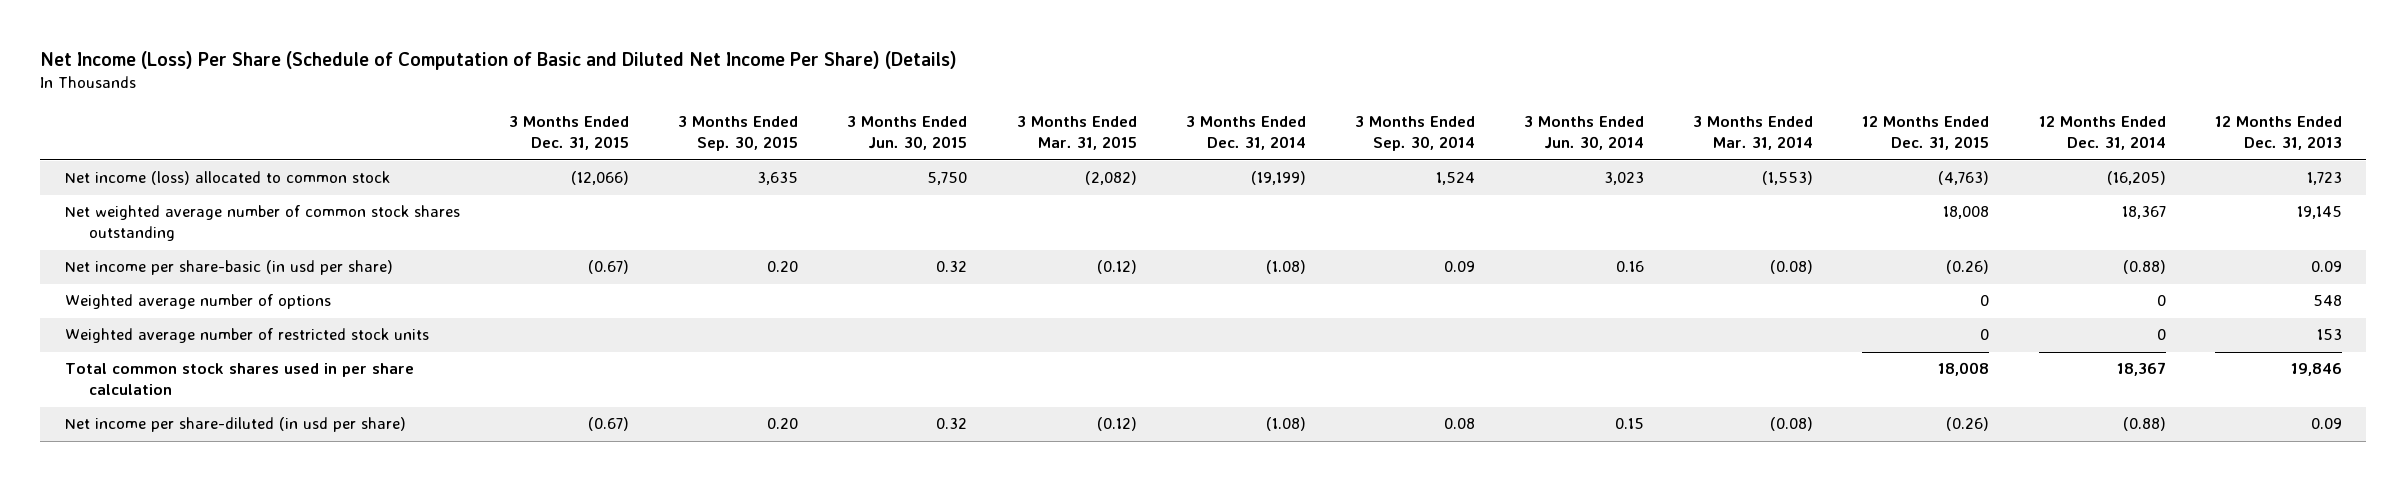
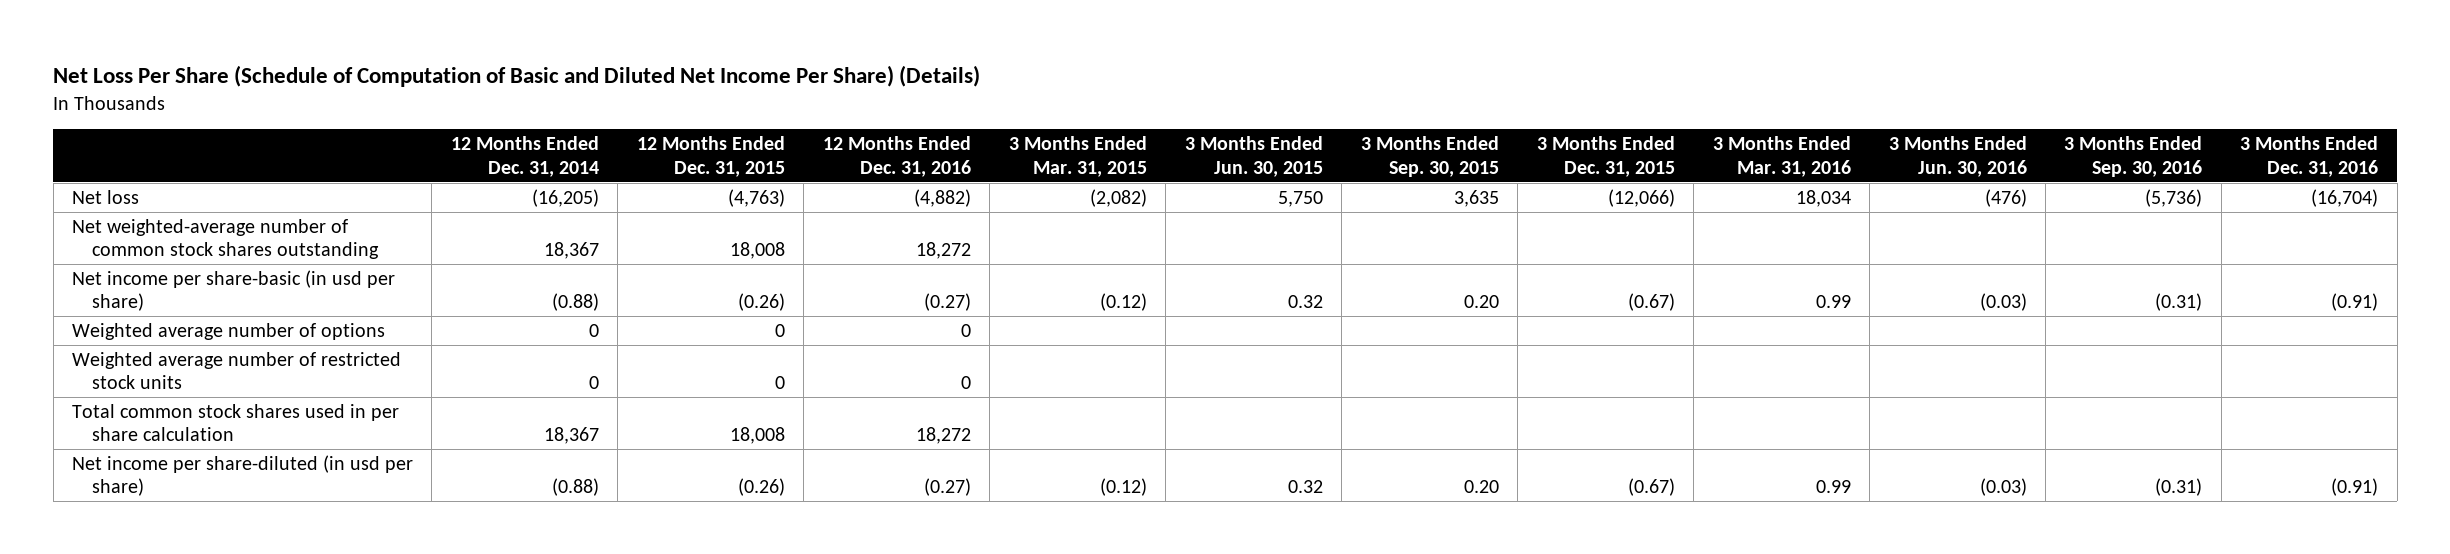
[40,51,958,71] Net Income (Loss) Per Share (Schedule of Computation of Basic and Diluted Net Income Per Share) (Details) -> [53,65,981,88] Net Loss Per Share (Schedule of Computation of Basic and Diluted Net Income Per Share) (Details)
[1185,116,1306,151] 3 Months Ended Dec. 31, 2014 -> none
[1354,116,1475,152] 3 Months Ended Sep. 30, 2014 -> none
[1524,116,1645,151] 3 Months Ended Jun. 30, 2014 -> none
[1693,116,1814,151] 3 Months Ended Mar. 31, 2014 -> none
[2214,116,2342,151] 12 Months Ended Dec. 31, 2013 -> none
none -> [822,136,971,177] 12 Months Ended Dec. 31, 2016
none -> [1712,136,1851,177] 3 Months Ended Mar. 31, 2016
none -> [1888,136,2027,177] 3 Months Ended Jun. 30, 2016
none -> [2064,136,2203,177] 3 Months Ended Sep. 30, 2016
none -> [2240,136,2379,177] 3 Months Ended Dec. 31, 2016
[64,171,390,186] Net income (loss) allocated to common stock -> [71,189,139,204] Net loss
[64,205,460,242] Net weighted average number of common stock shares outstanding -> [71,218,380,260] Net weighted-average number of common stock shares outstanding

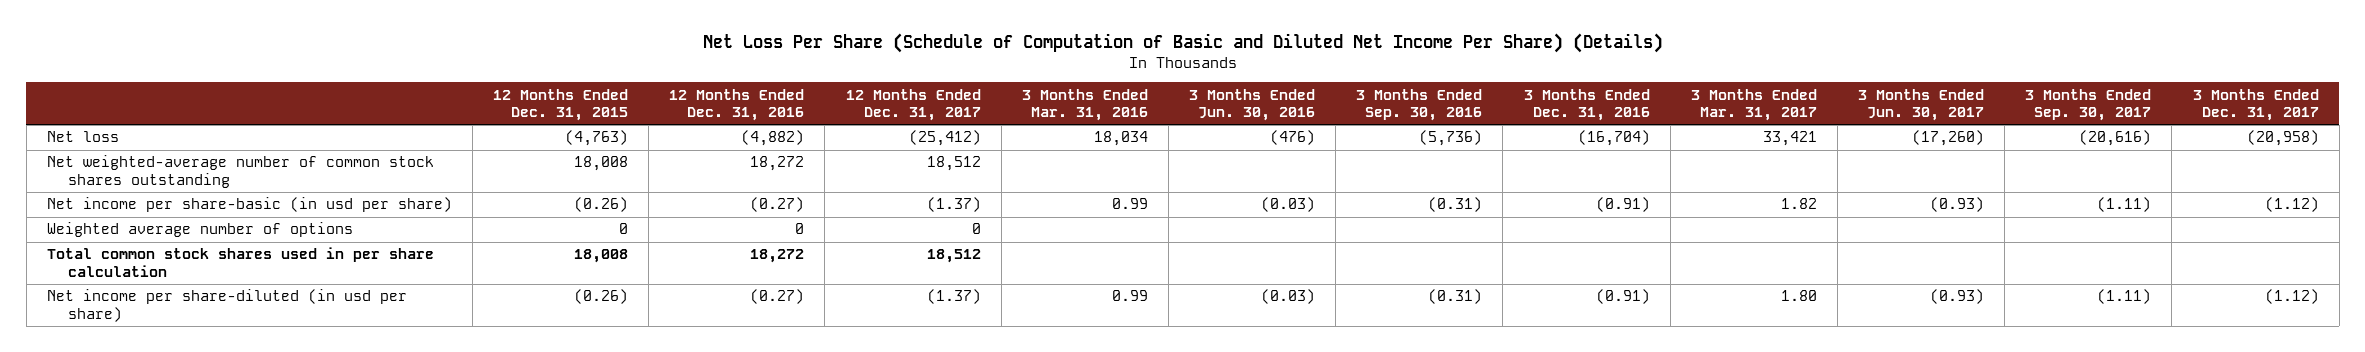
[450,136,599,177] 12 Months Ended Dec. 31, 2014 -> none
[1008,136,1147,177] 3 Months Ended Mar. 31, 2015 -> none
[1184,136,1323,177] 3 Months Ended Jun. 30, 2015 -> none
[1360,136,1499,177] 3 Months Ended Sep. 30, 2015 -> none
[1536,136,1675,177] 3 Months Ended Dec. 31, 2015 -> none
none -> [845,88,981,121] 12 Months Ended Dec. 31, 2017
none -> [1690,88,1817,121] 3 Months Ended Mar. 31, 2017
none -> [1858,88,1985,121] 3 Months Ended Jun. 30, 2017
none -> [2025,88,2152,121] 3 Months Ended Sep. 30, 2017
none -> [2192,88,2319,121] 3 Months Ended Dec. 31, 2017
[71,351,401,390] Weighted average number of restricted stock units -> none

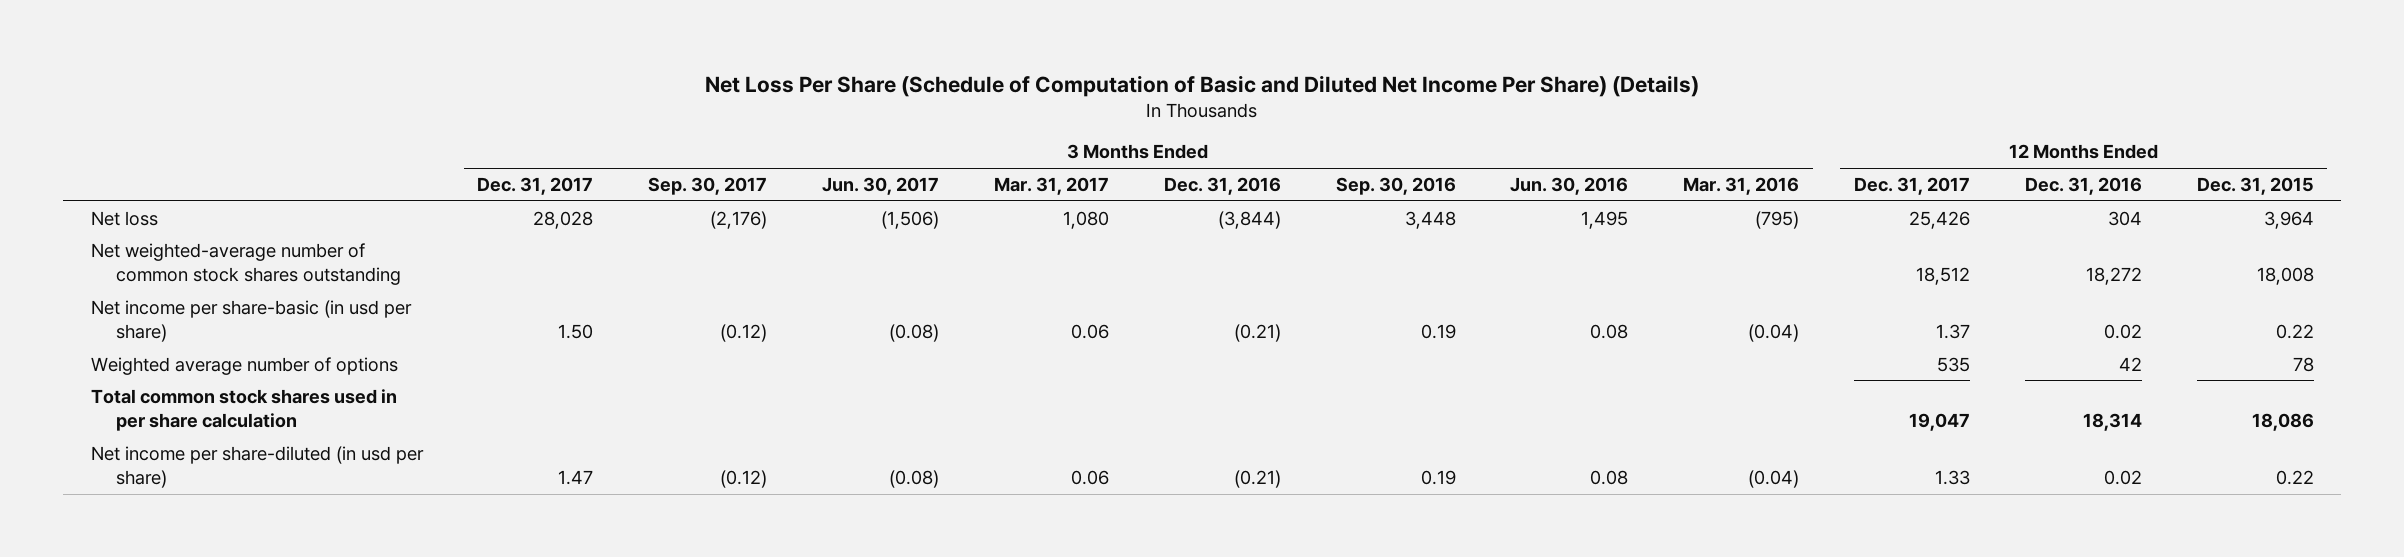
[565,130,629,147] (4,763) -> [2263,210,2314,229] 3,964
[741,130,805,147] (4,882) -> [2107,210,2142,226] 304
[908,130,981,147] (25,412) -> [1909,210,1971,229] 25,426
[1093,131,1148,147] 18,034 -> [1755,210,1800,229] (795)
[1270,130,1316,146] (476) -> [1581,210,1629,229] 1,495
[1419,130,1483,147] (5,736) -> [1404,210,1456,229] 3,448
[1577,130,1650,147] (16,704) -> [1217,210,1281,229] (3,844)
[1762,131,1817,147] 33,421 -> [1062,210,1109,229] 1,080
[1912,130,1985,147] (17,260) -> [881,210,940,229] (1,506)
[2079,130,2152,147] (20,616) -> [710,210,768,229] (2,176)
[2246,130,2319,147] (20,958) -> [533,210,594,229] 28,028
[574,197,629,213] (0.26) -> [2275,323,2314,339] 0.22
[750,197,805,213] (0.27) -> [2103,323,2142,339] 0.02
[926,197,981,213] (1.37) -> [1936,323,1971,339] 1.37
[1111,198,1148,210] 0.99 -> [1748,323,1800,342] (0.04)
[1261,197,1316,213] (0.03) -> [1590,323,1629,339] 0.08
[1428,197,1483,213] (0.31) -> [1420,323,1456,339] 0.19
[1595,197,1650,213] (0.91) -> [1233,323,1281,342] (0.21)
[1780,198,1817,210] 1.82 -> [1070,323,1109,339] 0.06
[1930,197,1985,213] (0.93) -> [889,323,940,342] (0.08)
[2097,197,2152,213] (1.11) -> [720,323,768,342] (0.12)
[2264,197,2319,213] (1.12) -> [558,323,594,339] 1.50
[619,223,629,235] 0 -> [2292,356,2314,372] 78
[795,223,805,235] 0 -> [2118,356,2142,371] 42
[971,223,981,235] 0 -> [1937,356,1971,372] 535
[574,249,629,264] 18,008 -> [2251,412,2314,431] 18,086
[750,249,805,264] 18,272 -> [2082,412,2142,431] 18,314
[926,249,981,264] 18,512 -> [1909,412,1971,431] 19,047
[574,289,629,305] (0.26) -> [2275,469,2314,485] 0.22
[750,289,805,305] (0.27) -> [2103,469,2142,485] 0.02
[926,289,981,305] (1.37) -> [1935,469,1971,485] 1.33
[1111,290,1148,302] 0.99 -> [1748,469,1800,488] (0.04)
[1261,289,1316,305] (0.03) -> [1590,469,1629,485] 0.08
[1428,289,1483,305] (0.31) -> [1420,469,1456,485] 0.19
[1595,289,1650,305] (0.91) -> [1233,469,1281,488] (0.21)
[1780,290,1817,302] 1.80 -> [1070,469,1109,485] 0.06
[1930,289,1985,305] (0.93) -> [889,469,940,488] (0.08)
[2097,289,2152,305] (1.11) -> [720,469,768,488] (0.12)
[2264,289,2319,305] (1.12) -> [558,469,594,485] 1.47

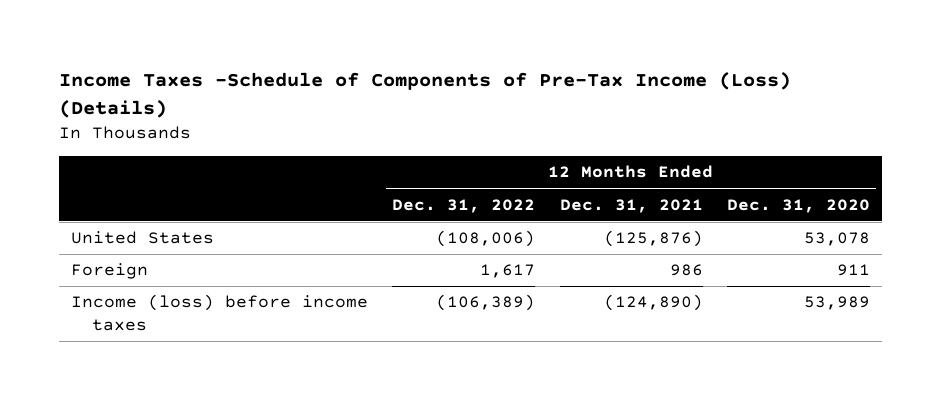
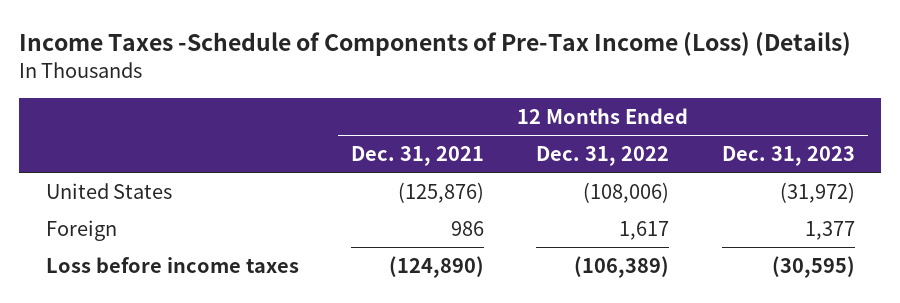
[726,198,870,213] Dec. 31, 2020 -> none
none -> [721,146,855,167] Dec. 31, 2023
[70,294,368,332] Income (loss) before income taxes -> [45,257,299,274] Loss before income taxes

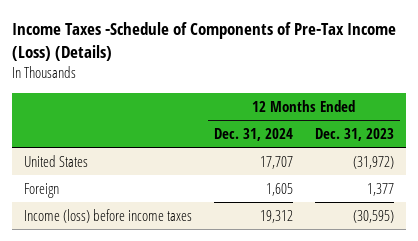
[350,146,484,167] Dec. 31, 2021 -> none
[536,146,670,167] Dec. 31, 2022 -> none
none -> [214,127,294,141] Dec. 31, 2024
[45,257,299,274] Loss before income taxes -> [23,208,192,223] Income (loss) before income taxes

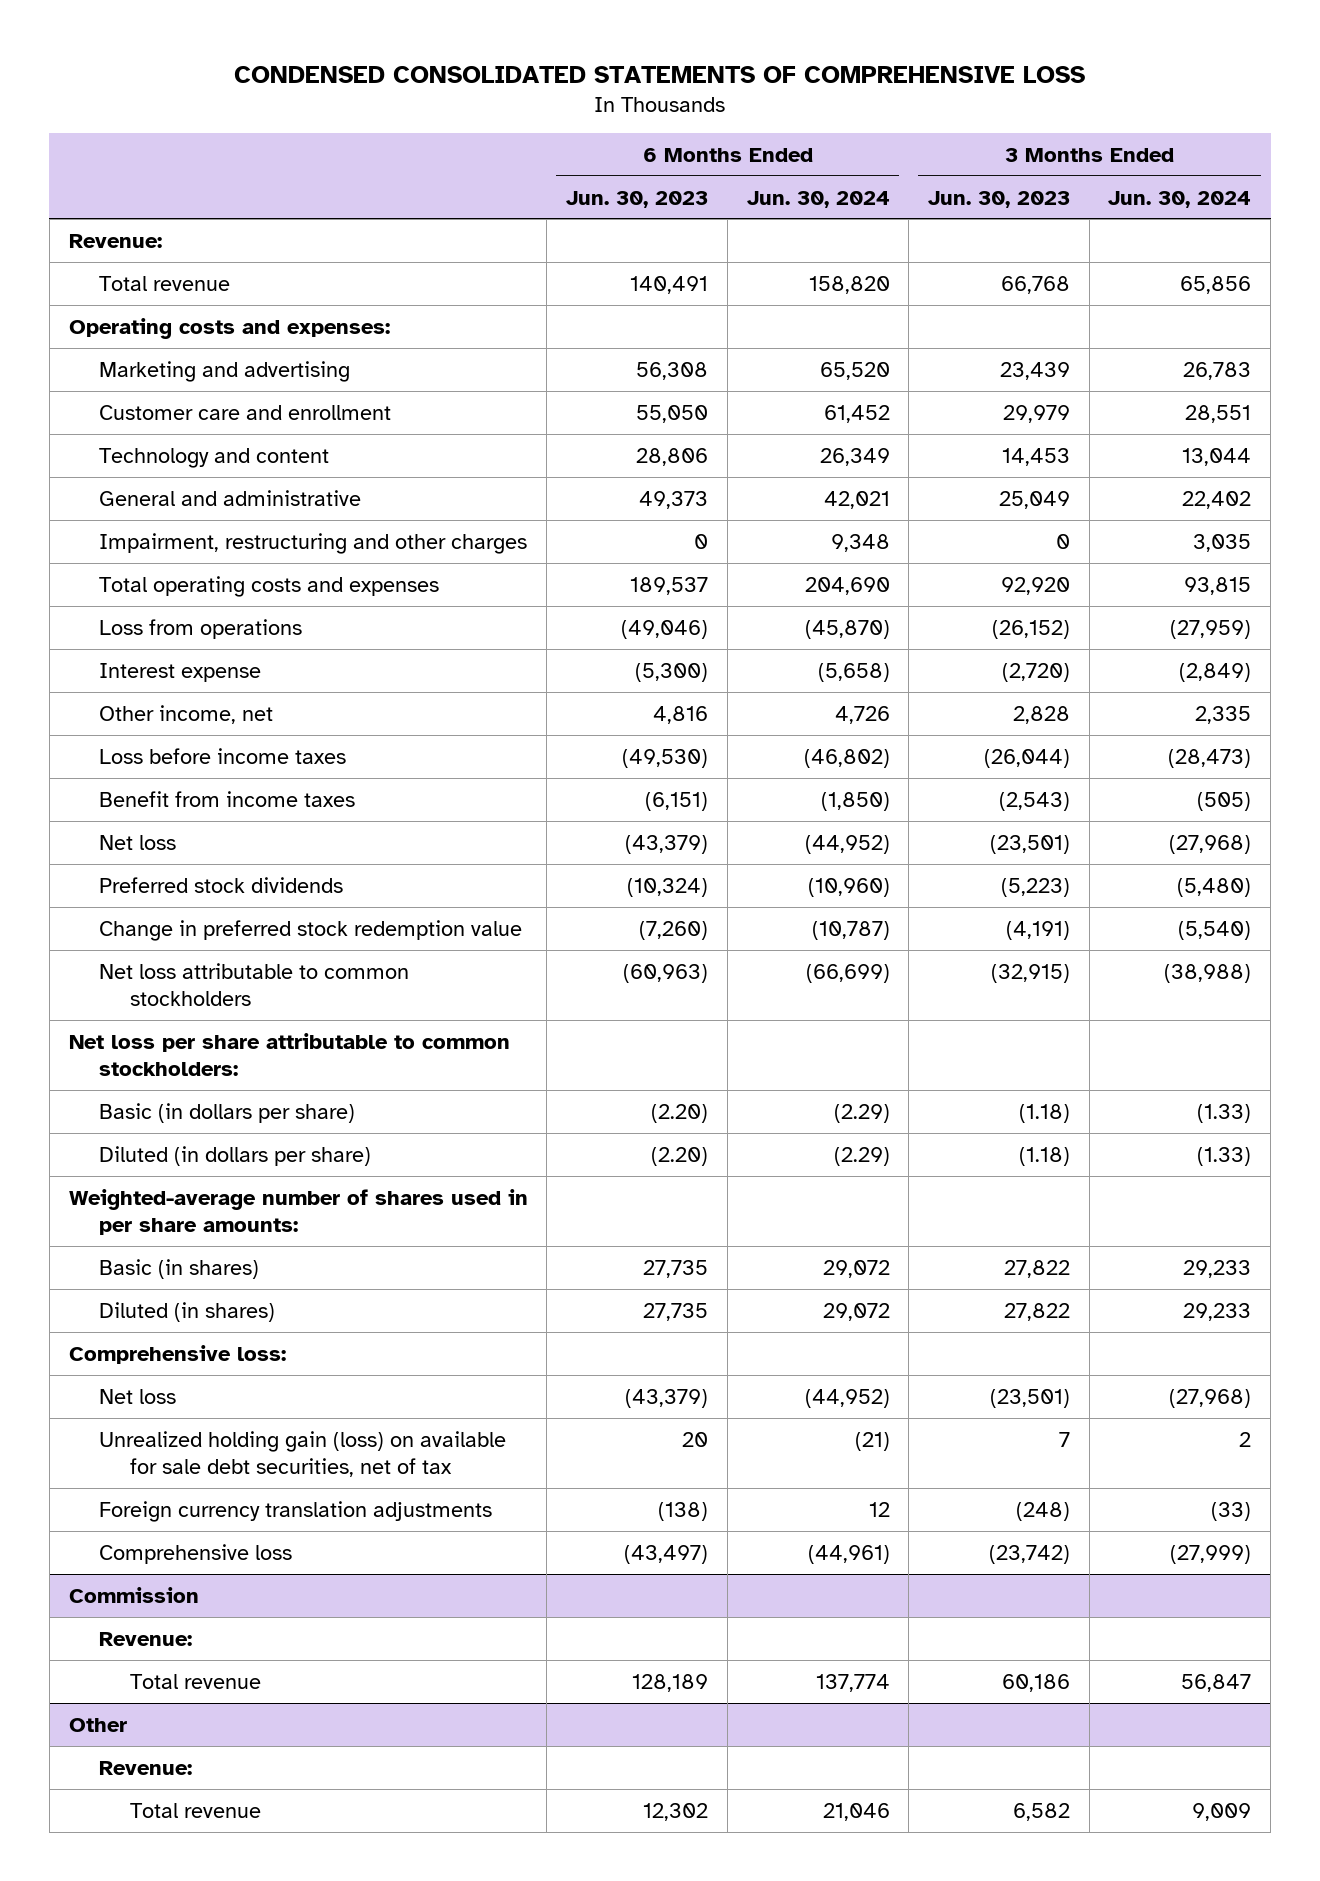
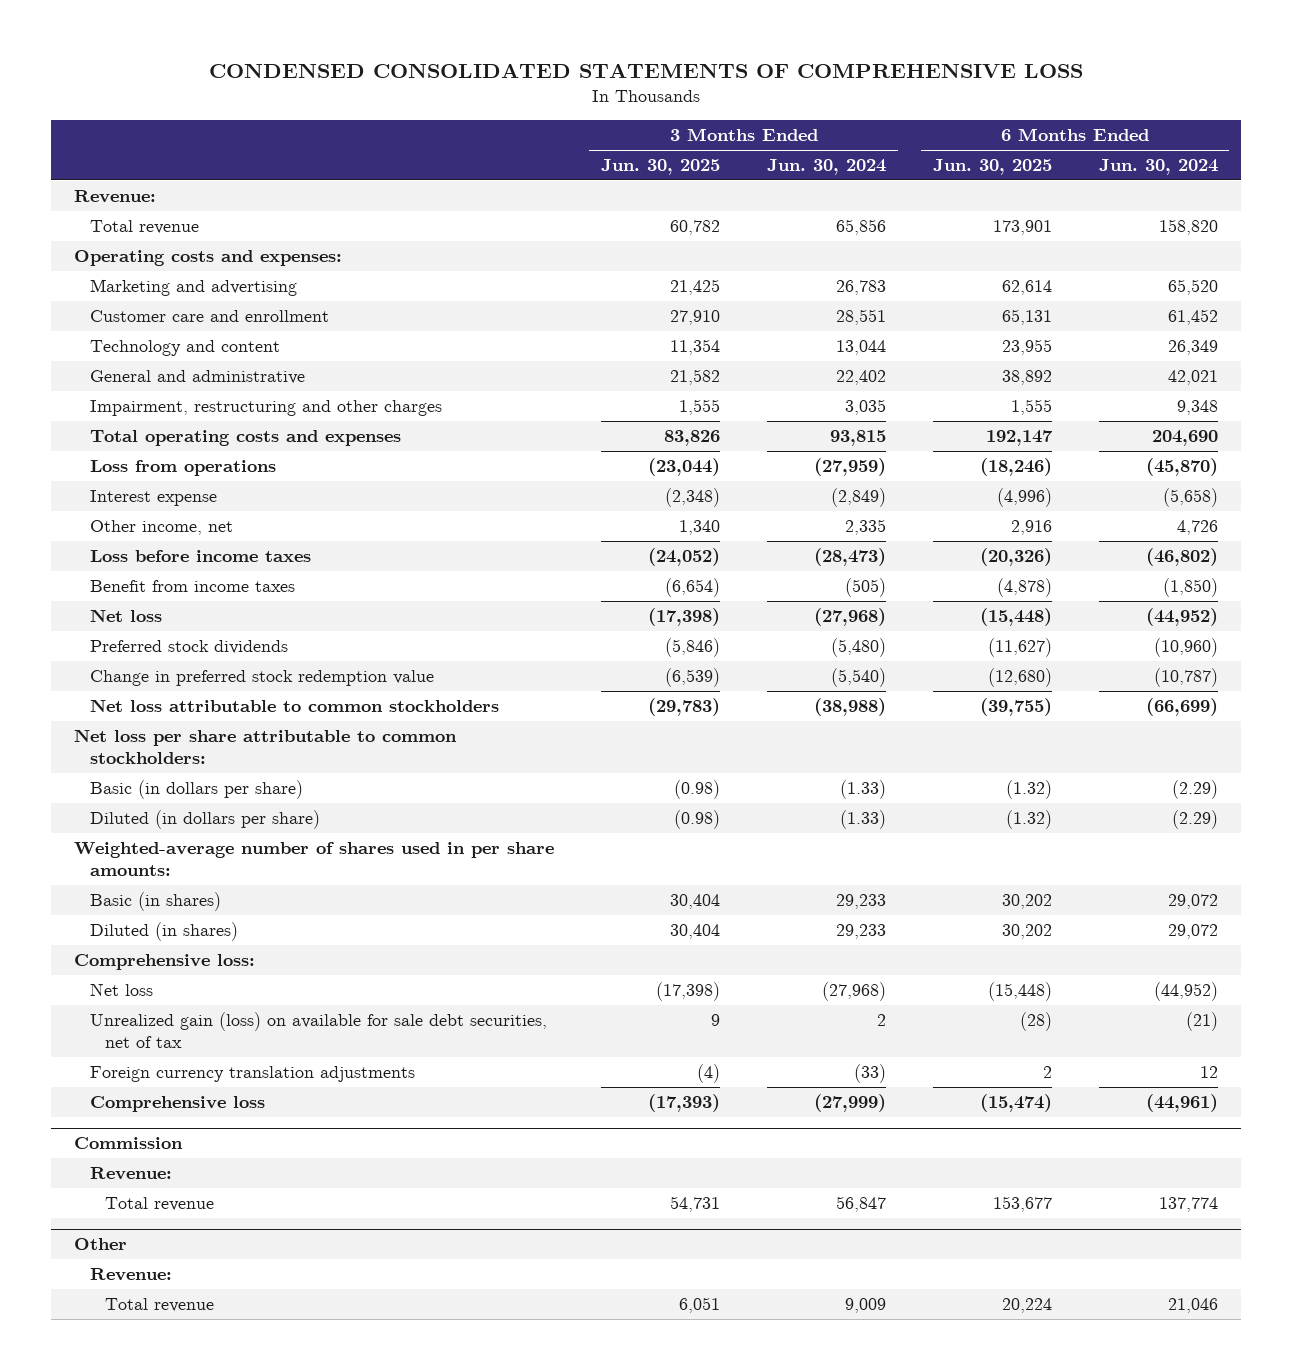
[566,190,709,208] Jun. 30, 2023 -> none
[928,190,1071,208] Jun. 30, 2023 -> none
none -> [601,159,721,176] Jun. 30, 2025
none -> [932,159,1052,176] Jun. 30, 2025
[99,1430,507,1478] Unrealized holding gain (loss) on available for sale debt securities, net of tax -> [89,1012,547,1049] Unrealized gain (loss) on available for sale debt securities, net of tax

